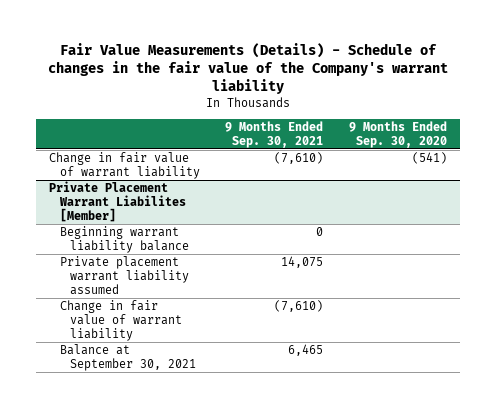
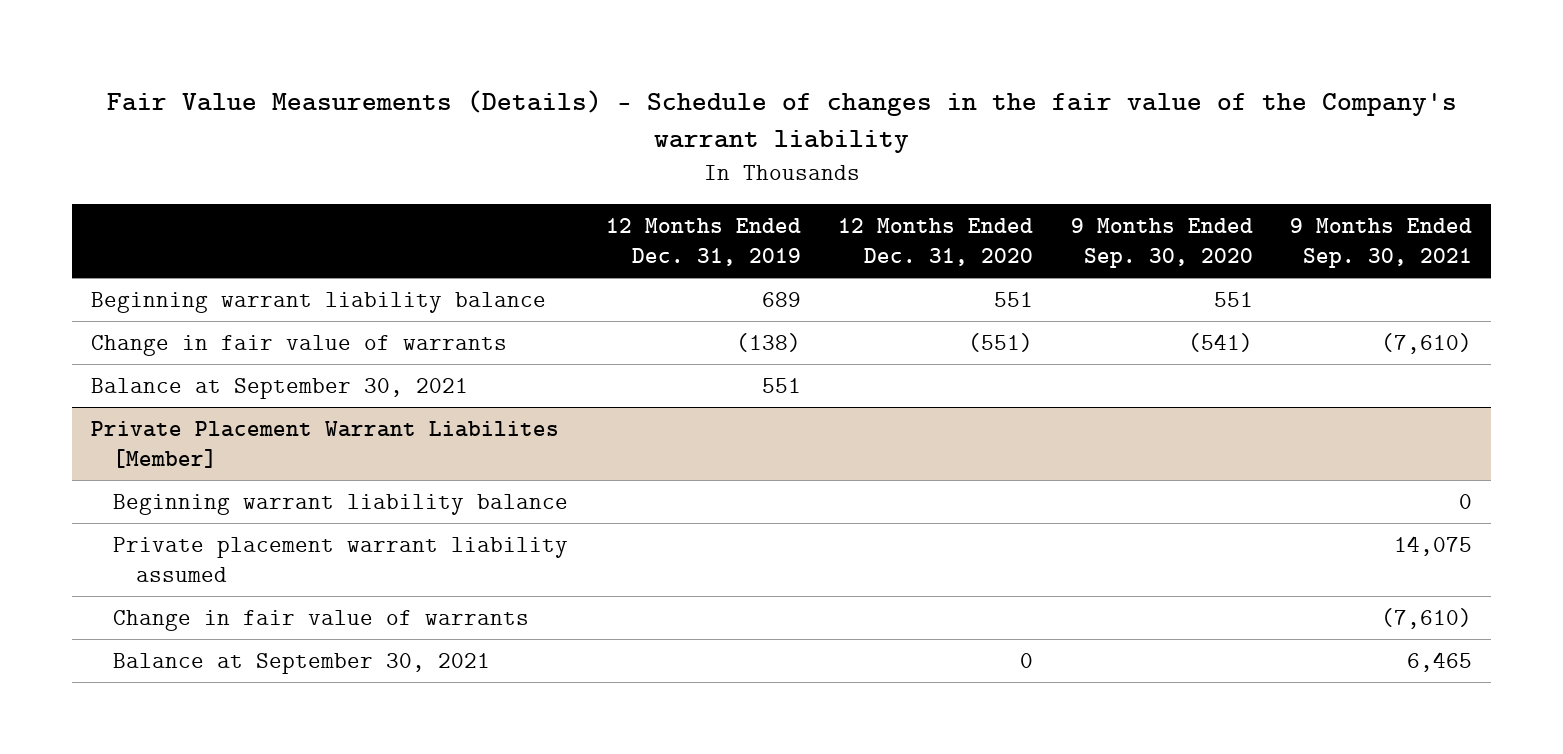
none -> [605,217,801,267] 12 Months Ended Dec. 31, 2019
none -> [838,217,1034,267] 12 Months Ended Dec. 31, 2020
none -> [90,291,546,313] Beginning warrant liability balance
[49,152,200,179] Change in fair value of warrant liability -> [90,334,507,356] Change in fair value of warrants
none -> [90,377,468,399] Balance at September 30, 2021
[59,300,182,341] Change in fair value of warrant liability -> [113,609,530,631] Change in fair value of warrants

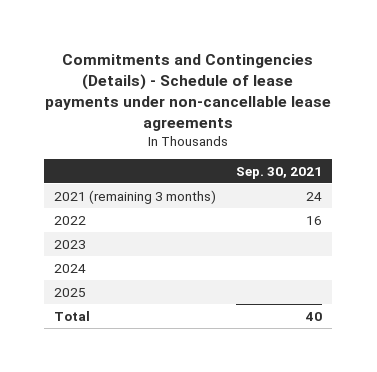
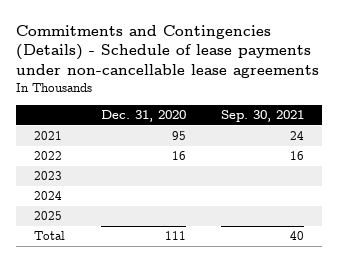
none -> [100,110,186,123] Dec. 31, 2020
[54,189,217,204] 2021 (remaining 3 months) -> [33,131,62,141] 2021

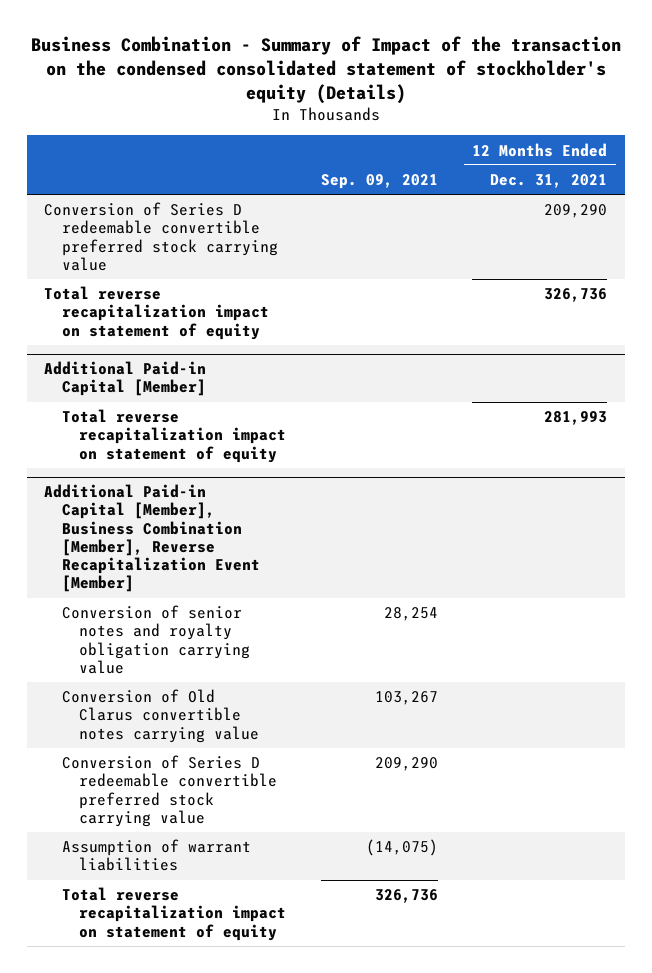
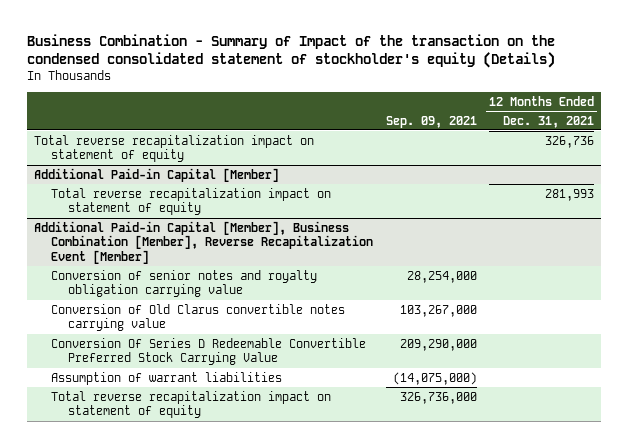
[44,202,278,271] Conversion of Series D redeemable convertible preferred stock carrying value -> none
[383,607,438,622] 28,254 -> [406,270,477,283] 28,254,000
[374,691,438,706] 103,267 -> [399,304,477,317] 103,267,000
[61,755,278,827] Conversion of Series D redeemable convertible preferred stock carrying value -> [50,337,366,366] Conversion Of Series D Redeemable Convertible Preferred Stock Carrying Value
[374,757,438,772] 209,290 -> [399,338,477,351] 209,290,000
[365,839,438,857] (14,075) -> [392,371,477,385] (14,075,000)
[374,889,438,904] 326,736 -> [399,391,477,404] 326,736,000

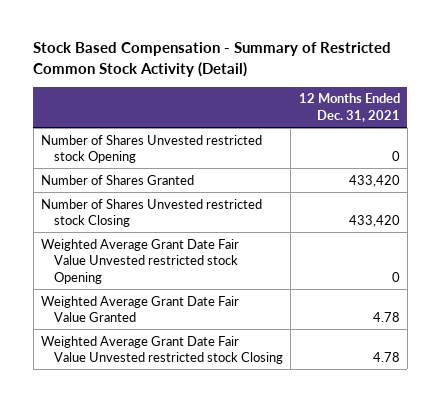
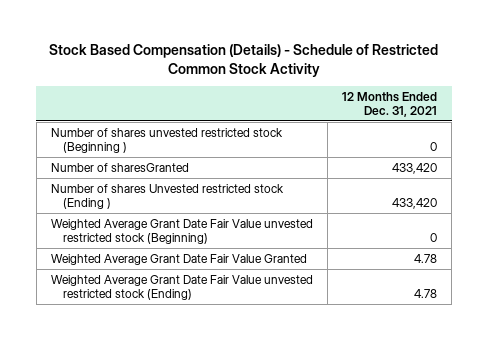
[33,42,392,77] Stock Based Compensation - Summary of Restricted Common Stock Activity (Detail) -> [49,44,439,77] Stock Based Compensation (Details) - Schedule of Restricted Common Stock Activity
[40,134,262,164] Number of Shares Unvested restricted stock Opening -> [50,127,283,153] Number of shares unvested restricted stock (Beginning )
[40,174,194,185] Number of Shares Granted -> [50,162,189,172] Number of sharesGranted
[40,198,262,228] Number of Shares Unvested restricted stock Closing -> [50,183,284,209] Number of shares Unvested restricted stock (Ending )
[40,238,239,285] Weighted Average Grant Date Fair Value Unvested restricted stock Opening -> [50,218,313,244] Weighted Average Grant Date Fair Value unvested restricted stock (Beginning)
[40,335,284,365] Weighted Average Grant Date Fair Value Unvested restricted stock Closing -> [50,274,313,300] Weighted Average Grant Date Fair Value unvested restricted stock (Ending)

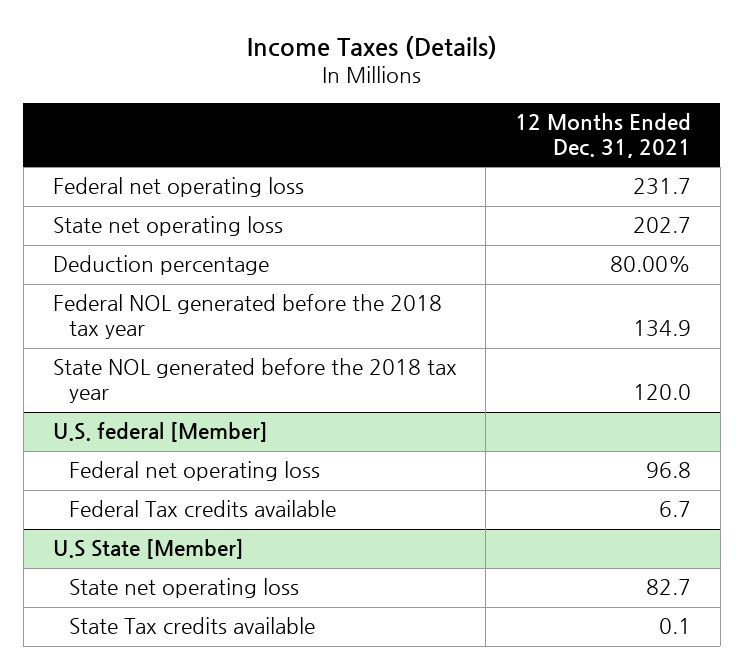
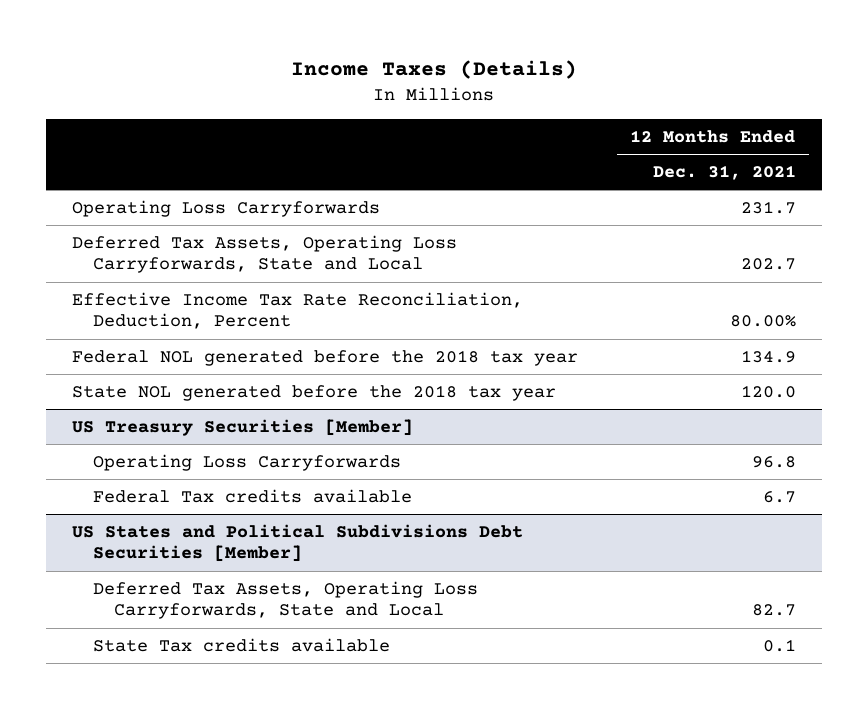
[52,177,304,198] Federal net operating loss -> [72,199,381,217] Operating Loss Carryforwards
[52,216,283,237] State net operating loss -> [72,234,458,274] Deferred Tax Assets, Operating Loss Carryforwards, State and Local
[52,255,269,276] Deduction percentage -> [72,291,524,330] Effective Income Tax Rate Reconciliation, Deduction, Percent
[52,422,268,443] U.S. federal [Member] -> [72,418,414,436] US Treasury Securities [Member]
[69,461,321,482] Federal net operating loss -> [93,453,402,471] Operating Loss Carryforwards
[52,539,244,560] U.S State [Member] -> [72,523,524,563] US States and Political Subdivisions Debt Securities [Member]
[69,578,300,599] State net operating loss -> [93,580,479,620] Deferred Tax Assets, Operating Loss Carryforwards, State and Local

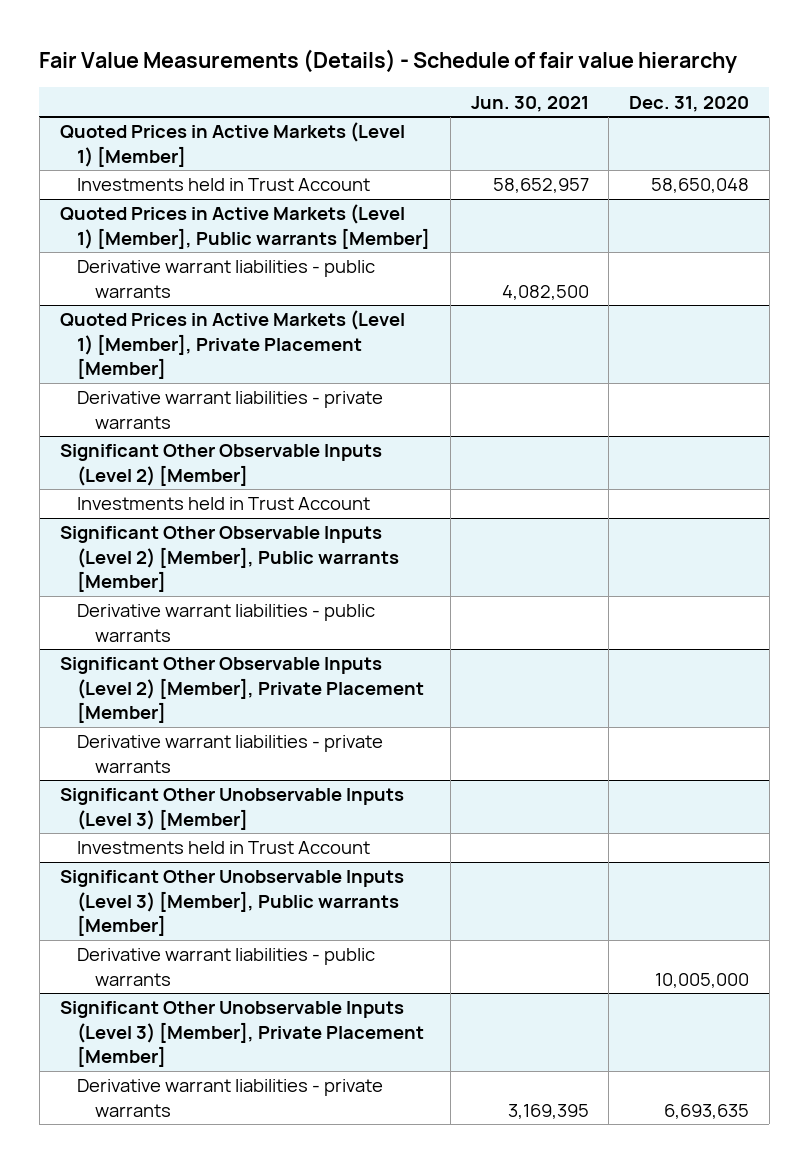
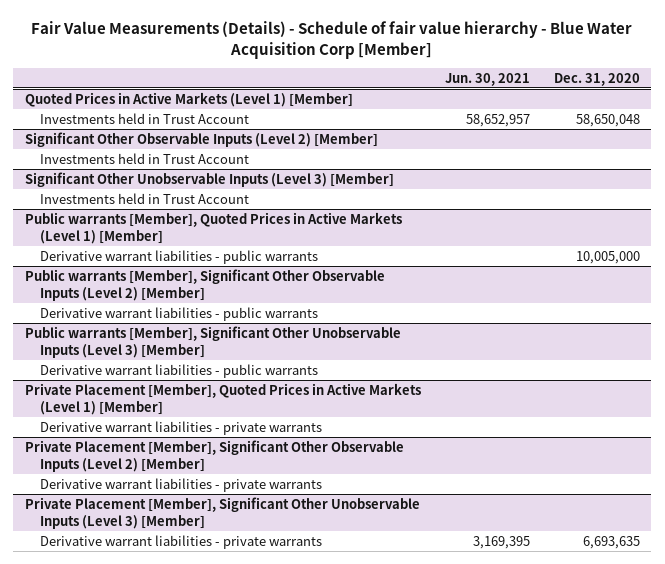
[39,49,738,74] Fair Value Measurements (Details) - Schedule of fair value hierarchy -> [31,21,633,59] Fair Value Measurements (Details) - Schedule of fair value hierarchy - Blue Water Acquisition Corp [Member]
[59,204,431,249] Quoted Prices in Active Markets (Level 1) [Member], Public warrants [Member] -> none
[77,260,376,298] Derivative warrant liabilities - public warrants -> none
[59,310,405,379] Quoted Prices in Active Markets (Level 1) [Member], Private Placement [Member] -> none
[77,391,384,429] Derivative warrant liabilities - private warrants -> none
[59,526,400,592] Significant Other Observable Inputs (Level 2) [Member], Public warrants [Member] -> none
[77,604,376,642] Derivative warrant liabilities - public warrants -> none
[59,657,425,723] Significant Other Observable Inputs (Level 2) [Member], Private Placement [Member] -> none
[77,735,384,773] Derivative warrant liabilities - private warrants -> none
[59,870,404,936] Significant Other Unobservable Inputs (Level 3) [Member], Public warrants [Member] -> none
none -> [25,211,403,244] Public warrants [Member], Quoted Prices in Active Markets (Level 1) [Member]
none -> [25,268,386,301] Public warrants [Member], Significant Other Observable Inputs (Level 2) [Member]
none -> [40,306,319,321] Derivative warrant liabilities - public warrants
none -> [25,325,402,358] Public warrants [Member], Significant Other Unobservable Inputs (Level 3) [Member]
none -> [40,363,319,378] Derivative warrant liabilities - public warrants
none -> [25,382,422,415] Private Placement [Member], Quoted Prices in Active Markets (Level 1) [Member]
none -> [40,420,323,435] Derivative warrant liabilities - private warrants
none -> [25,439,405,472] Private Placement [Member], Significant Other Observable Inputs (Level 2) [Member]
none -> [40,477,323,492] Derivative warrant liabilities - private warrants
[59,1001,425,1067] Significant Other Unobservable Inputs (Level 3) [Member], Private Placement [Member] -> [25,496,421,529] Private Placement [Member], Significant Other Unobservable Inputs (Level 3) [Member]

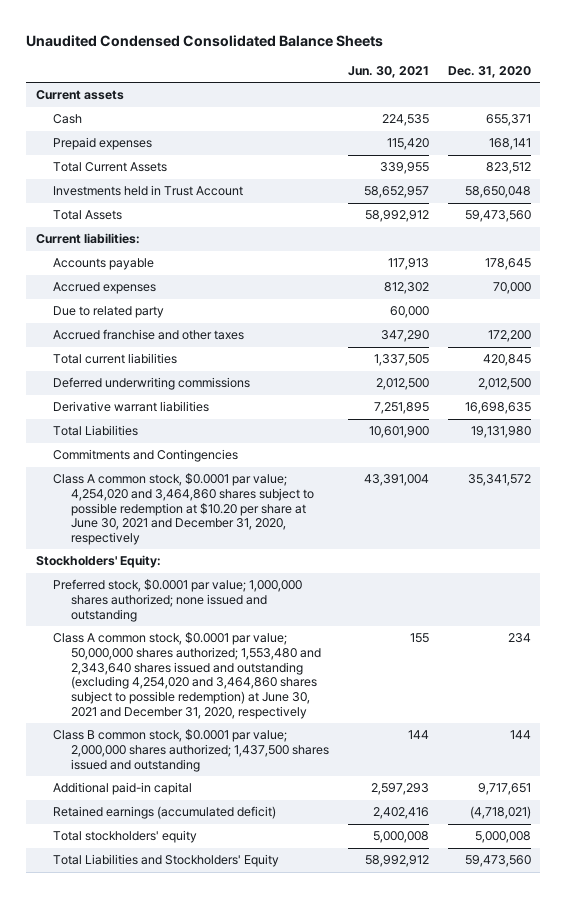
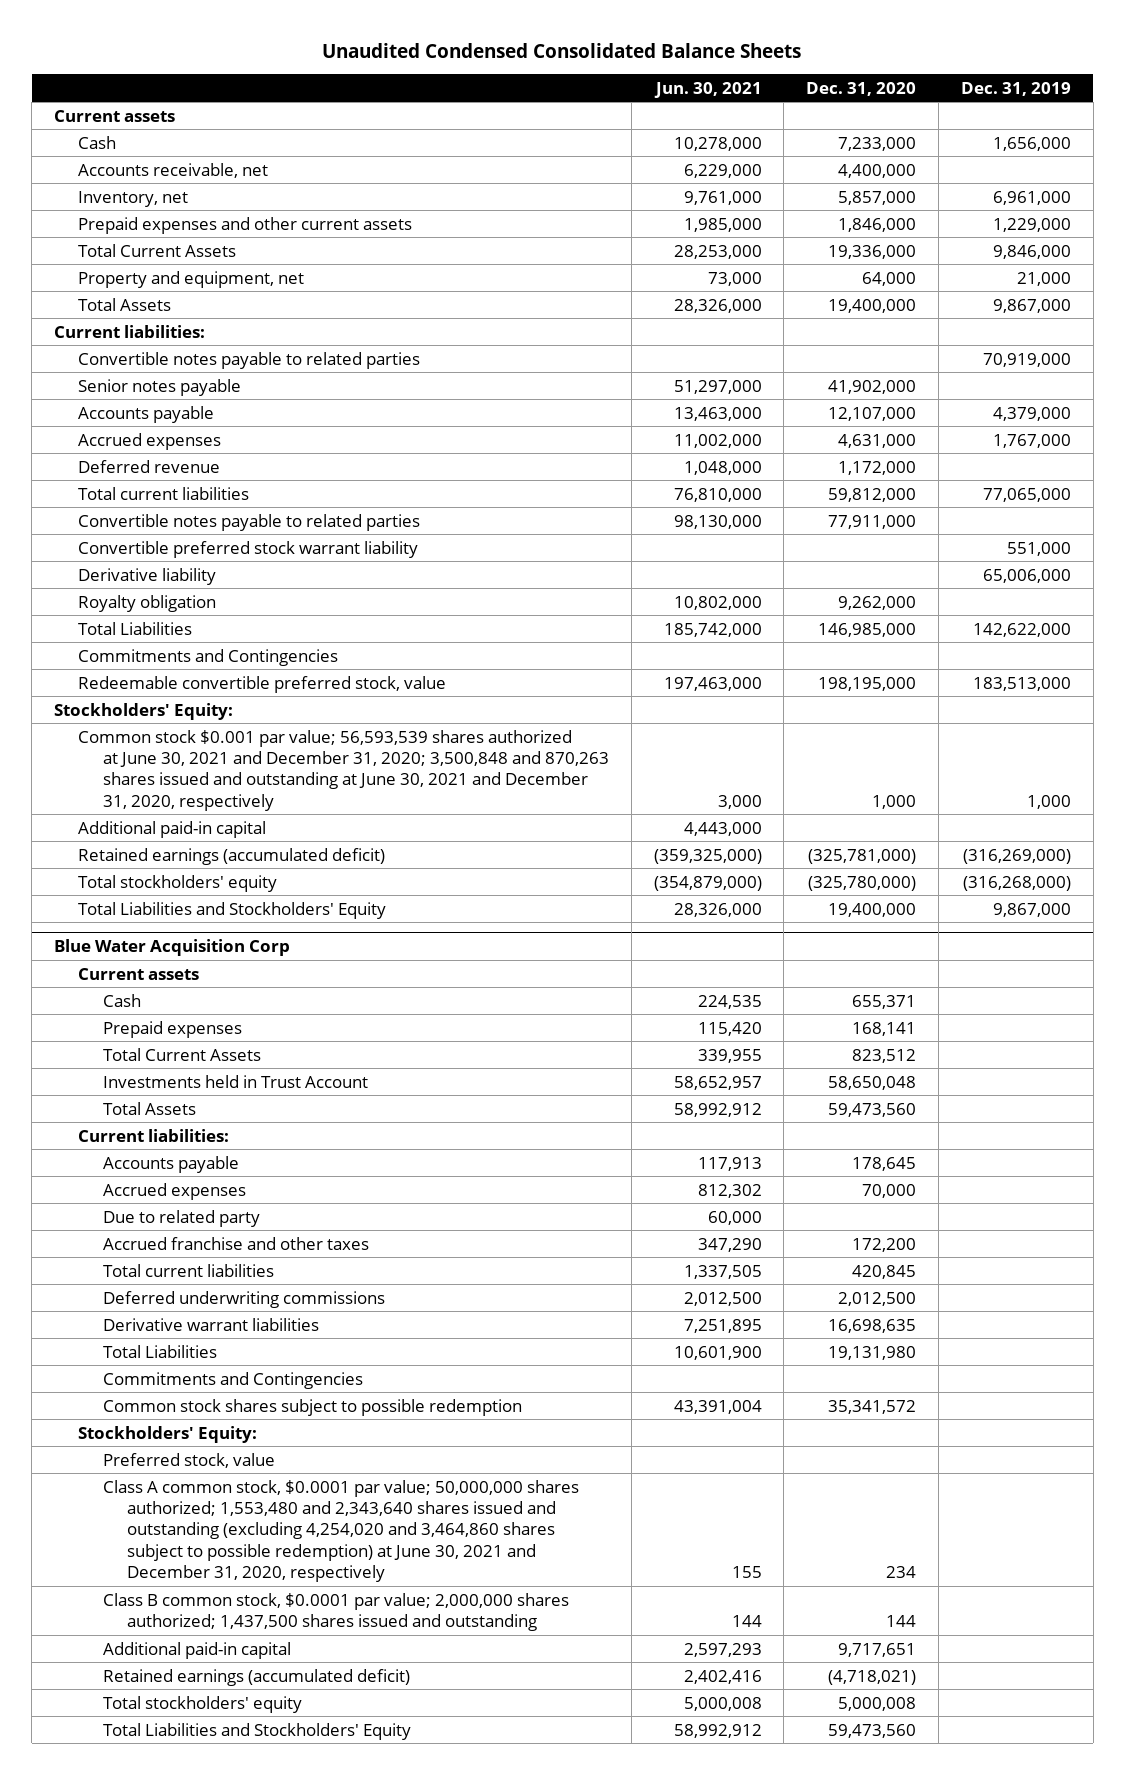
none -> [960,81,1071,96] Dec. 31, 2019
none -> [78,135,117,149] Cash
none -> [78,162,269,178] Accounts receivable, net
none -> [78,190,189,207] Inventory, net
none -> [78,216,413,234] Prepaid expenses and other current assets
none -> [78,243,237,257] Total Current Assets
none -> [78,270,305,288] Property and equipment, net
none -> [78,297,172,311] Total Assets
none -> [53,324,205,338] Current liabilities:
none -> [78,351,421,369] Convertible notes payable to related parties
none -> [78,378,242,396] Senior notes payable
none -> [78,405,215,423] Accounts payable
none -> [78,432,222,450] Accrued expenses
none -> [78,459,221,473] Deferred revenue
none -> [78,486,250,500] Total current liabilities
none -> [78,513,421,531] Convertible notes payable to related parties
none -> [78,540,419,558] Convertible preferred stock warrant liability
none -> [78,567,217,585] Derivative liability
none -> [78,594,217,612] Royalty obligation
none -> [78,621,193,635] Total Liabilities
none -> [78,648,339,666] Commitments and Contingencies
none -> [78,675,447,693] Redeemable convertible preferred stock, value
none -> [53,702,233,720] Stockholders' Equity:
none -> [78,729,609,811] Common stock $0.001 par value; 56,593,539 shares authorized at June 30, 2021 and December 31, 2020; 3,500,848 and 870,263 shares issued and outstanding at June 30, 2021 and December 31, 2020, respectively
none -> [78,820,267,838] Additional paid-in capital
none -> [78,847,386,865] Retained earnings (accumulated deficit)
none -> [78,874,278,892] Total stockholders' equity
none -> [78,901,387,919] Total Liabilities and Stockholders' Equity
none -> [53,939,290,957] Blue Water Acquisition Corp
none -> [78,967,200,980] Current assets
[53,473,314,545] Class A common stock, $0.0001 par value; 4,254,020 and 3,464,860 shares subject to possible redemption at $10.20 per share at June 30, 2021 and December 31, 2020, respectively -> [102,1398,522,1416] Common stock shares subject to possible redemption
[53,579,303,622] Preferred stock, $0.0001 par value; 1,000,000 shares authorized; none issued and outstanding -> [102,1452,275,1468] Preferred stock, value

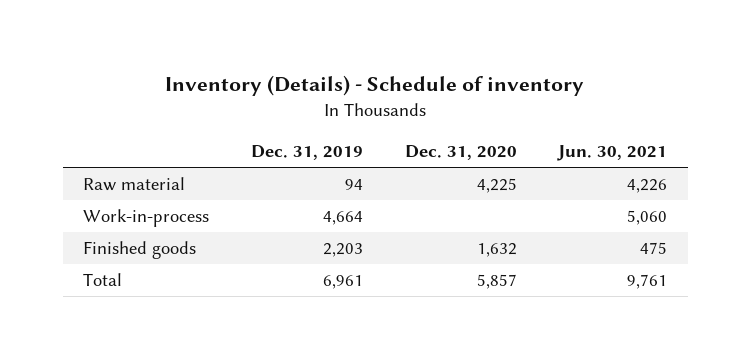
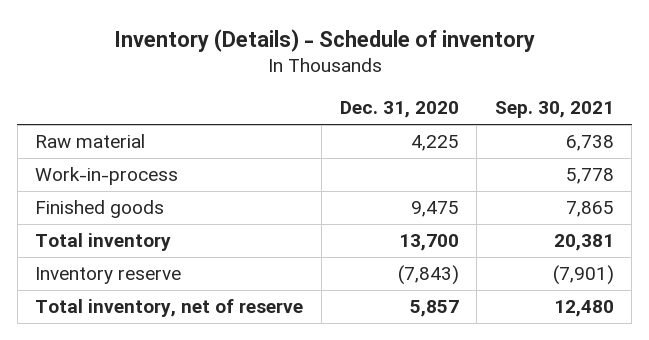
[250,144,363,160] Dec. 31, 2019 -> none
[557,144,668,161] Jun. 30, 2021 -> none
none -> [494,101,614,119] Sep. 30, 2021
[476,243,517,258] 1,632 -> [410,201,459,218] 9,475
none -> [35,233,172,252] Total inventory
none -> [35,267,182,285] Inventory reserve
[83,273,123,287] Total -> [35,299,304,318] Total inventory, net of reserve

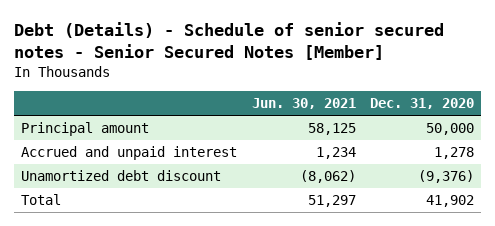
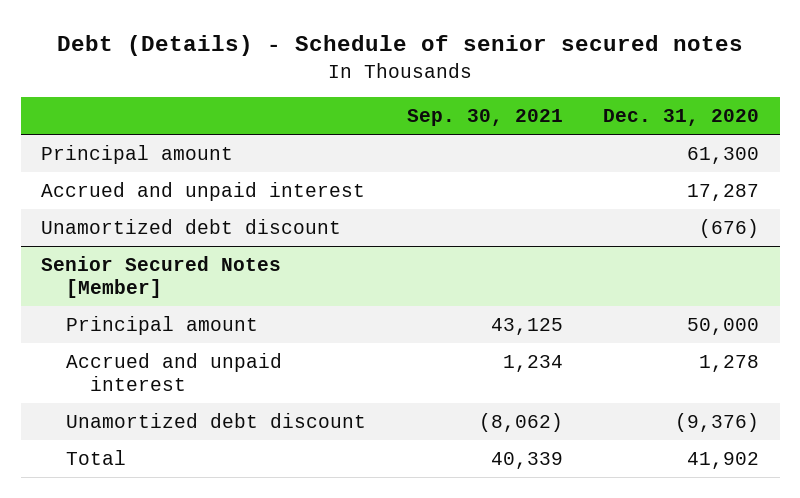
[13,21,444,60] Debt (Details) - Schedule of senior secured notes - Senior Secured Notes [Member] -> [57,35,744,57] Debt (Details) - Schedule of senior secured notes
[251,98,356,110] Jun. 30, 2021 -> none
none -> [406,109,563,127] Sep. 30, 2021
none -> [40,144,233,164] Principal amount
none -> [40,181,365,201] Accrued and unpaid interest
none -> [40,218,341,234] Unamortized debt discount
none -> [40,255,281,298] Senior Secured Notes [Member]

